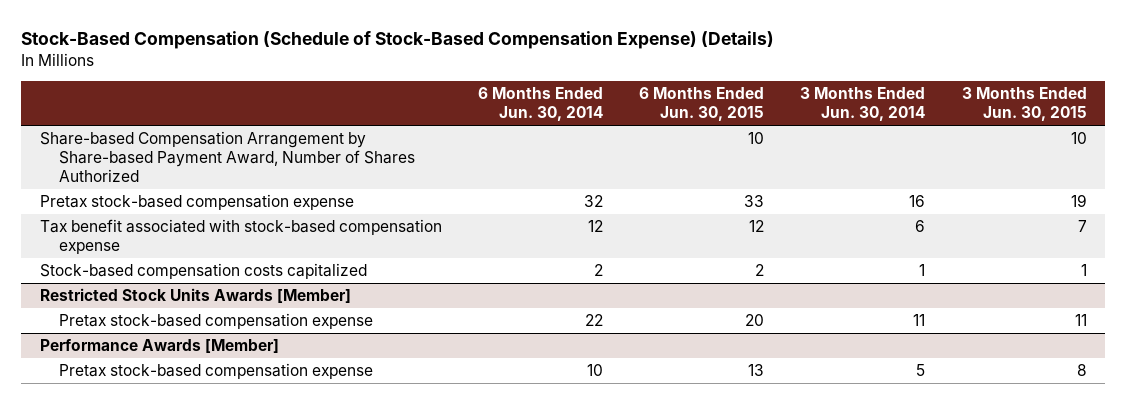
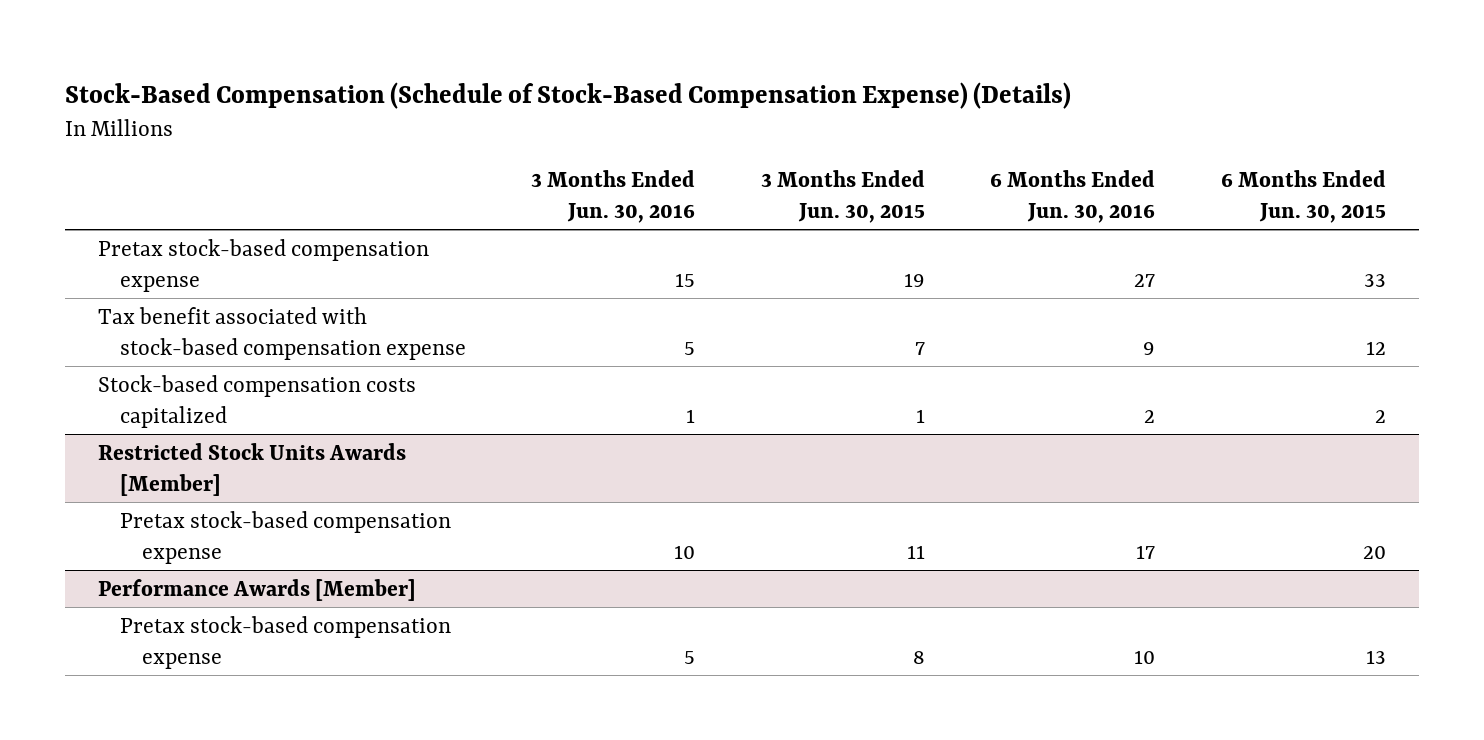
[477,87,603,122] 6 Months Ended Jun. 30, 2014 -> none
[800,87,926,122] 3 Months Ended Jun. 30, 2014 -> none
none -> [531,169,696,223] 3 Months Ended Jun. 30, 2016
none -> [990,169,1156,223] 6 Months Ended Jun. 30, 2016
[39,130,415,183] Share-based Compensation Arrangement by Share-based Payment Award, Number of Shares Authorized -> none

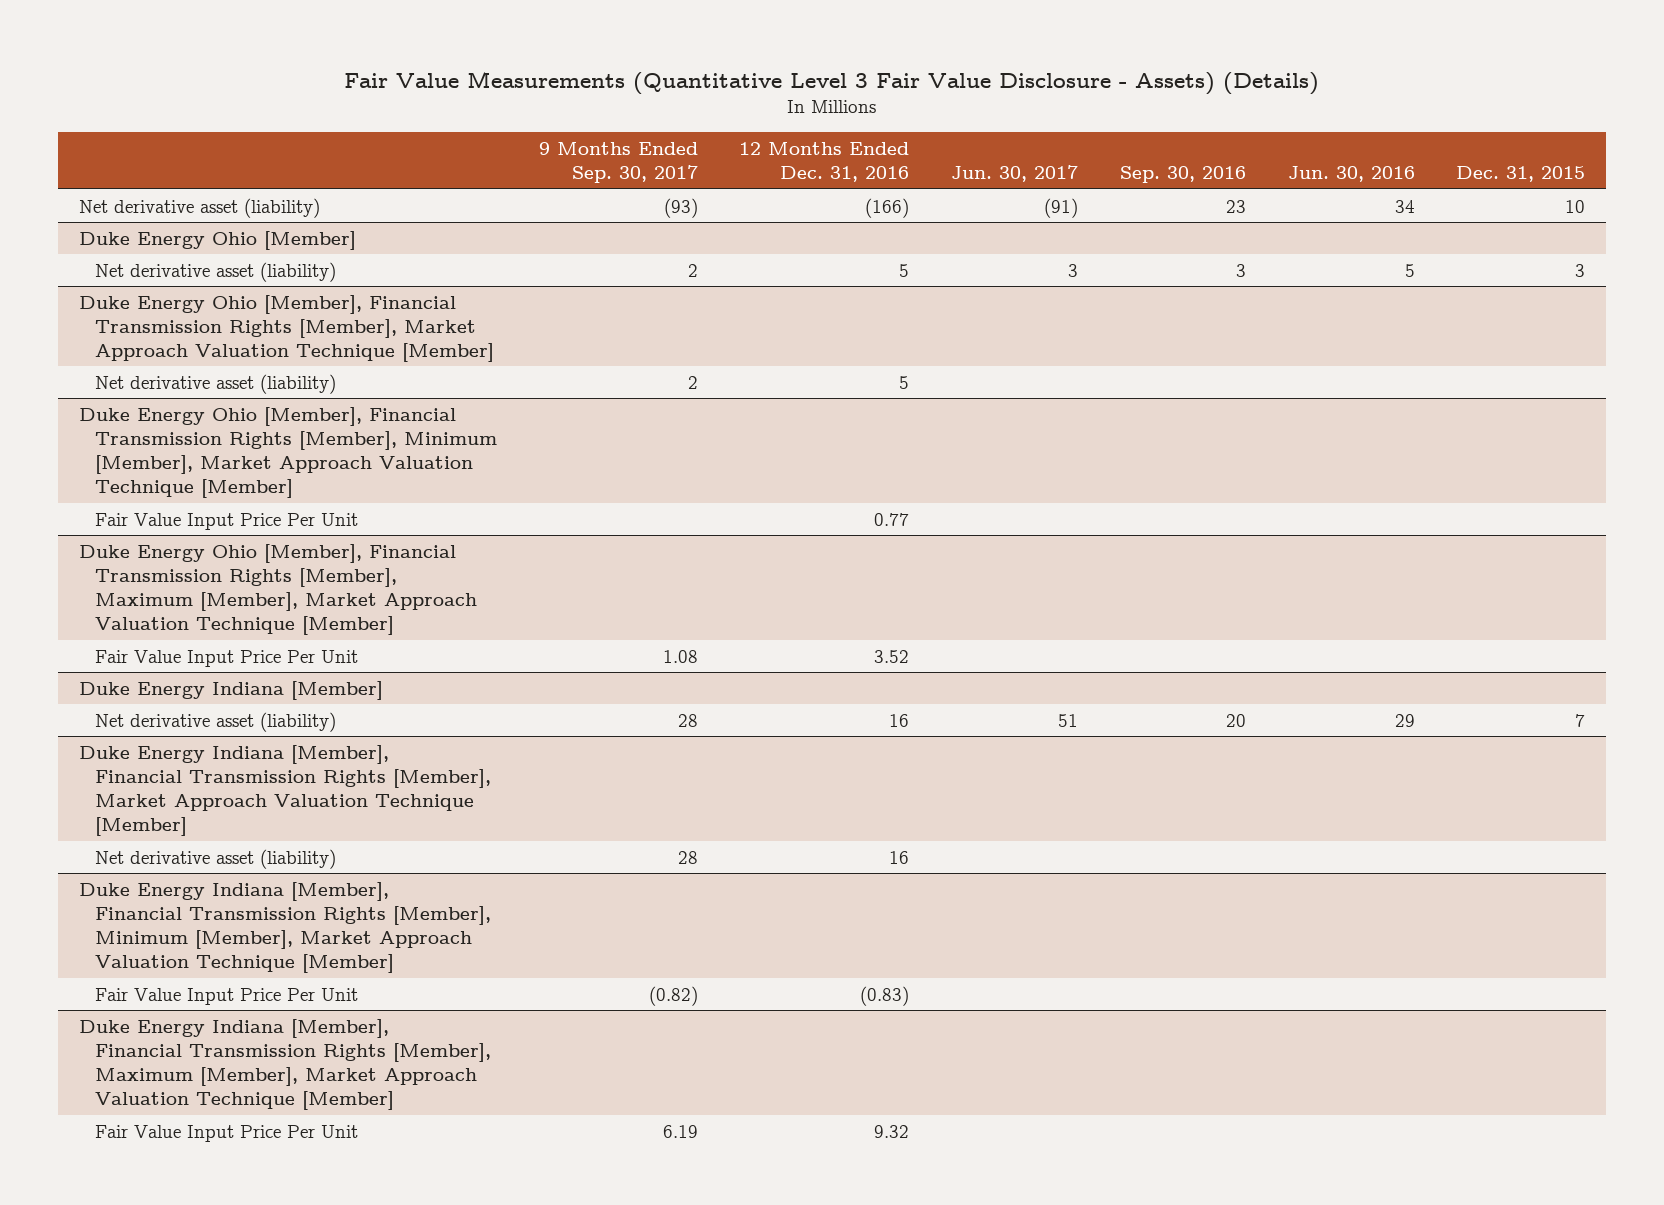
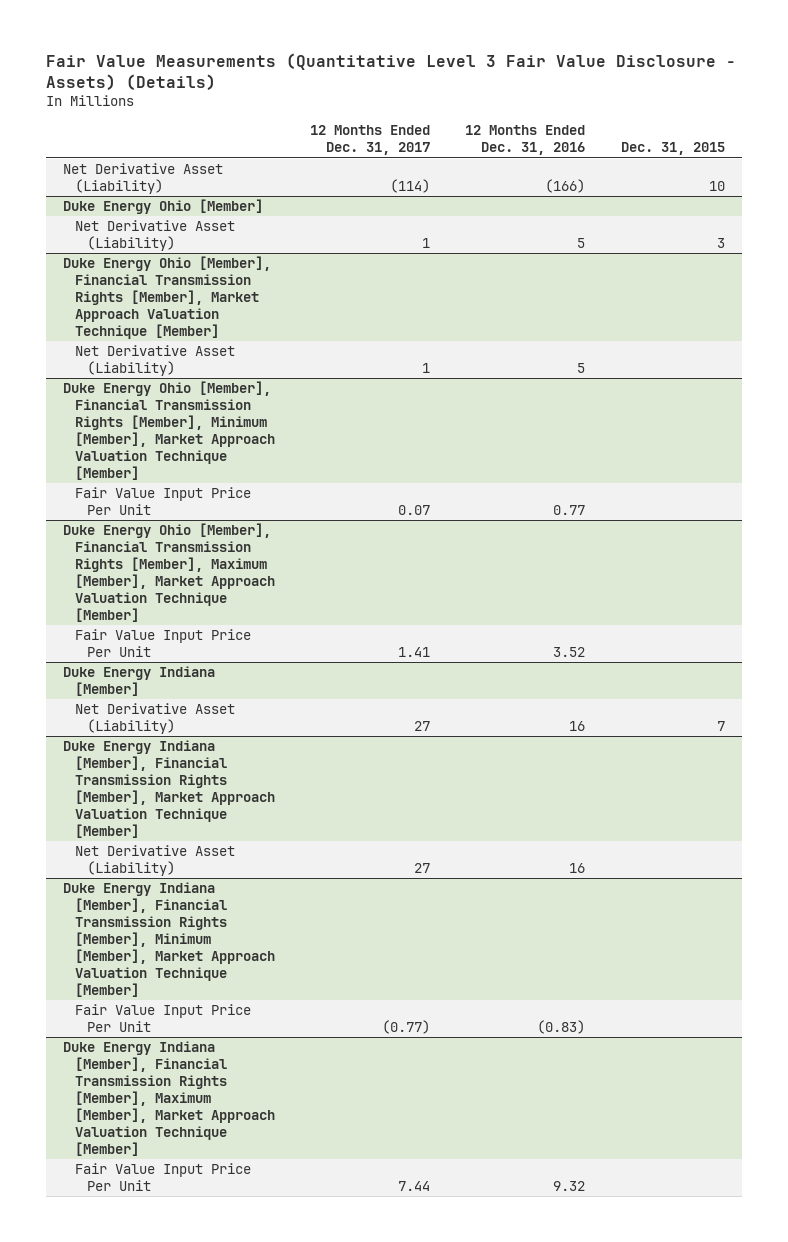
[538,141,698,184] 9 Months Ended Sep. 30, 2017 -> none
[951,165,1079,183] Jun. 30, 2017 -> none
[1119,166,1246,184] Sep. 30, 2016 -> none
[1287,166,1415,183] Jun. 30, 2016 -> none
none -> [310,125,431,156] 12 Months Ended Dec. 31, 2017
[78,197,320,218] Net derivative asset (liability) -> [63,163,224,195] Net Derivative Asset (Liability)
[95,261,337,282] Net derivative asset (liability) -> [75,220,236,252] Net Derivative Asset (Liability)
[95,373,337,394] Net derivative asset (liability) -> [75,345,236,377] Net Derivative Asset (Liability)
[95,711,337,732] Net derivative asset (liability) -> [75,703,236,735] Net Derivative Asset (Liability)
[95,848,337,869] Net derivative asset (liability) -> [75,845,236,877] Net Derivative Asset (Liability)

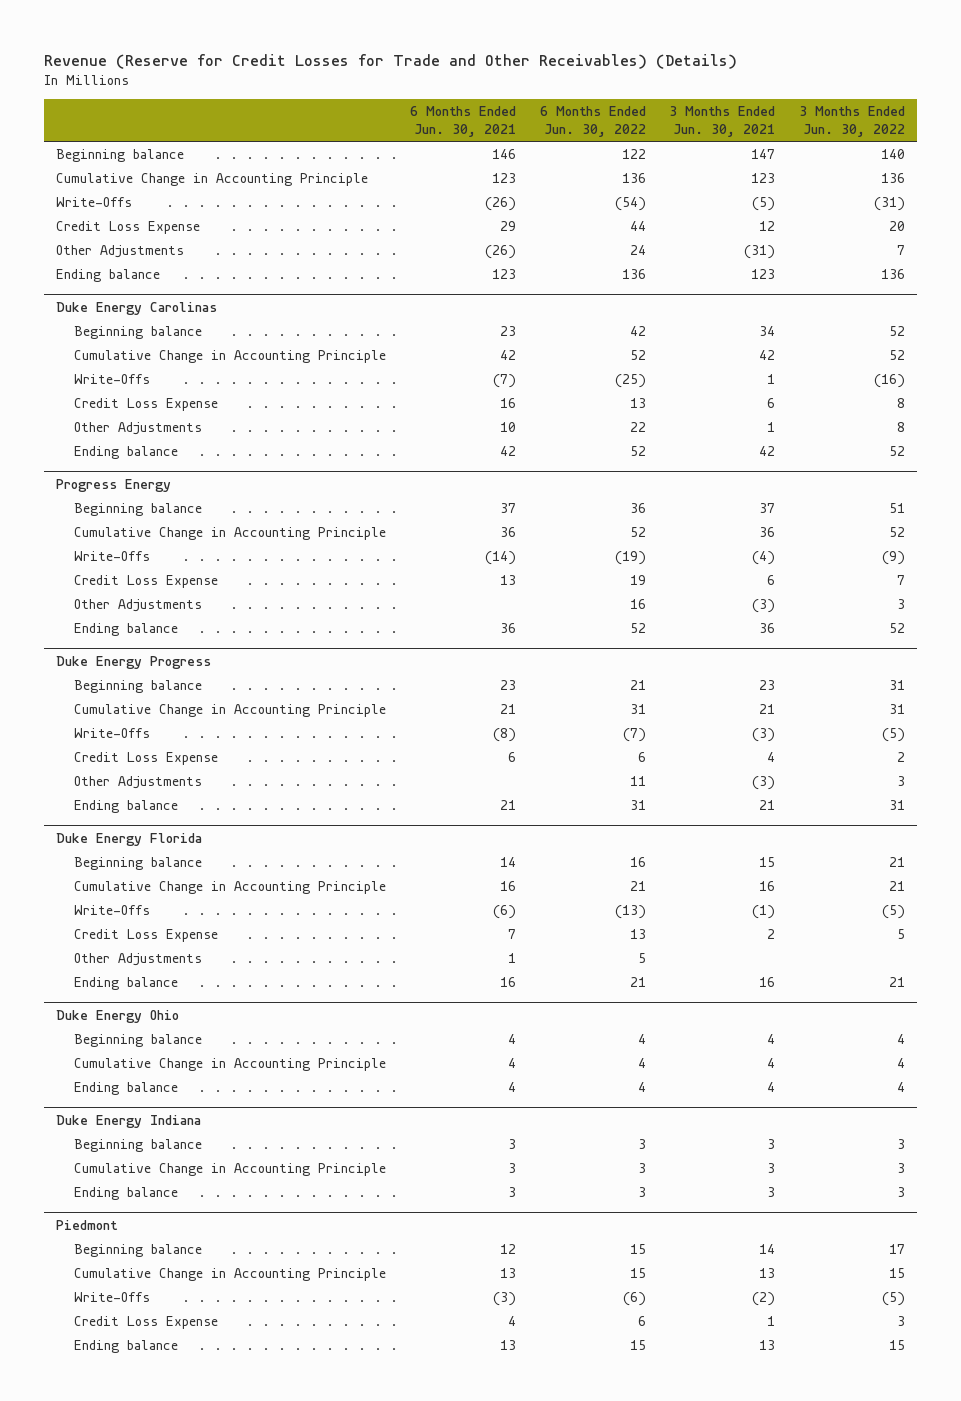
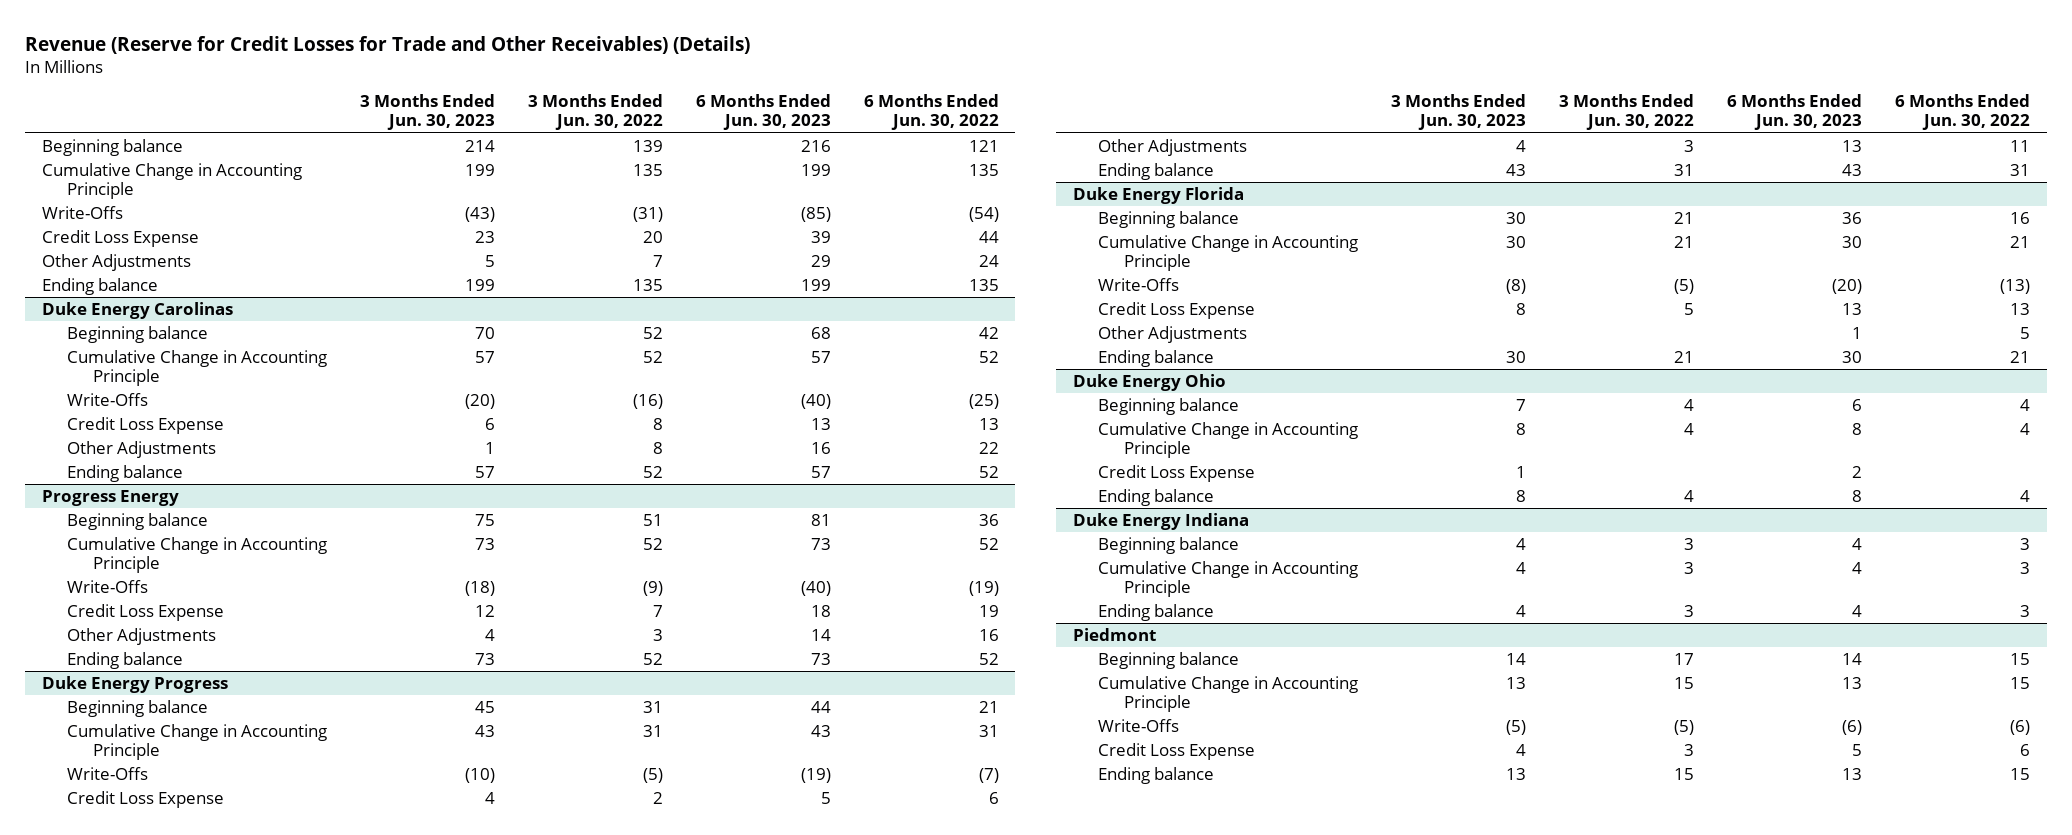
[410,106,517,137] 6 Months Ended Jun. 30, 2021 -> none
[669,106,776,137] 3 Months Ended Jun. 30, 2021 -> none
none -> [360,94,496,131] 3 Months Ended Jun. 30, 2023
none -> [695,94,831,131] 6 Months Ended Jun. 30, 2023
[621,148,646,159] 122 -> [968,140,999,153] 121
[880,148,905,159] 140 -> [633,140,664,153] 139
[621,172,646,183] 136 -> [968,164,999,177] 135
[880,172,905,183] 136 -> [633,164,664,177] 135
[621,268,646,279] 136 -> [968,279,999,292] 135
[880,268,905,279] 136 -> [633,279,664,292] 135
none -> [1098,465,1256,483] Credit Loss Expense

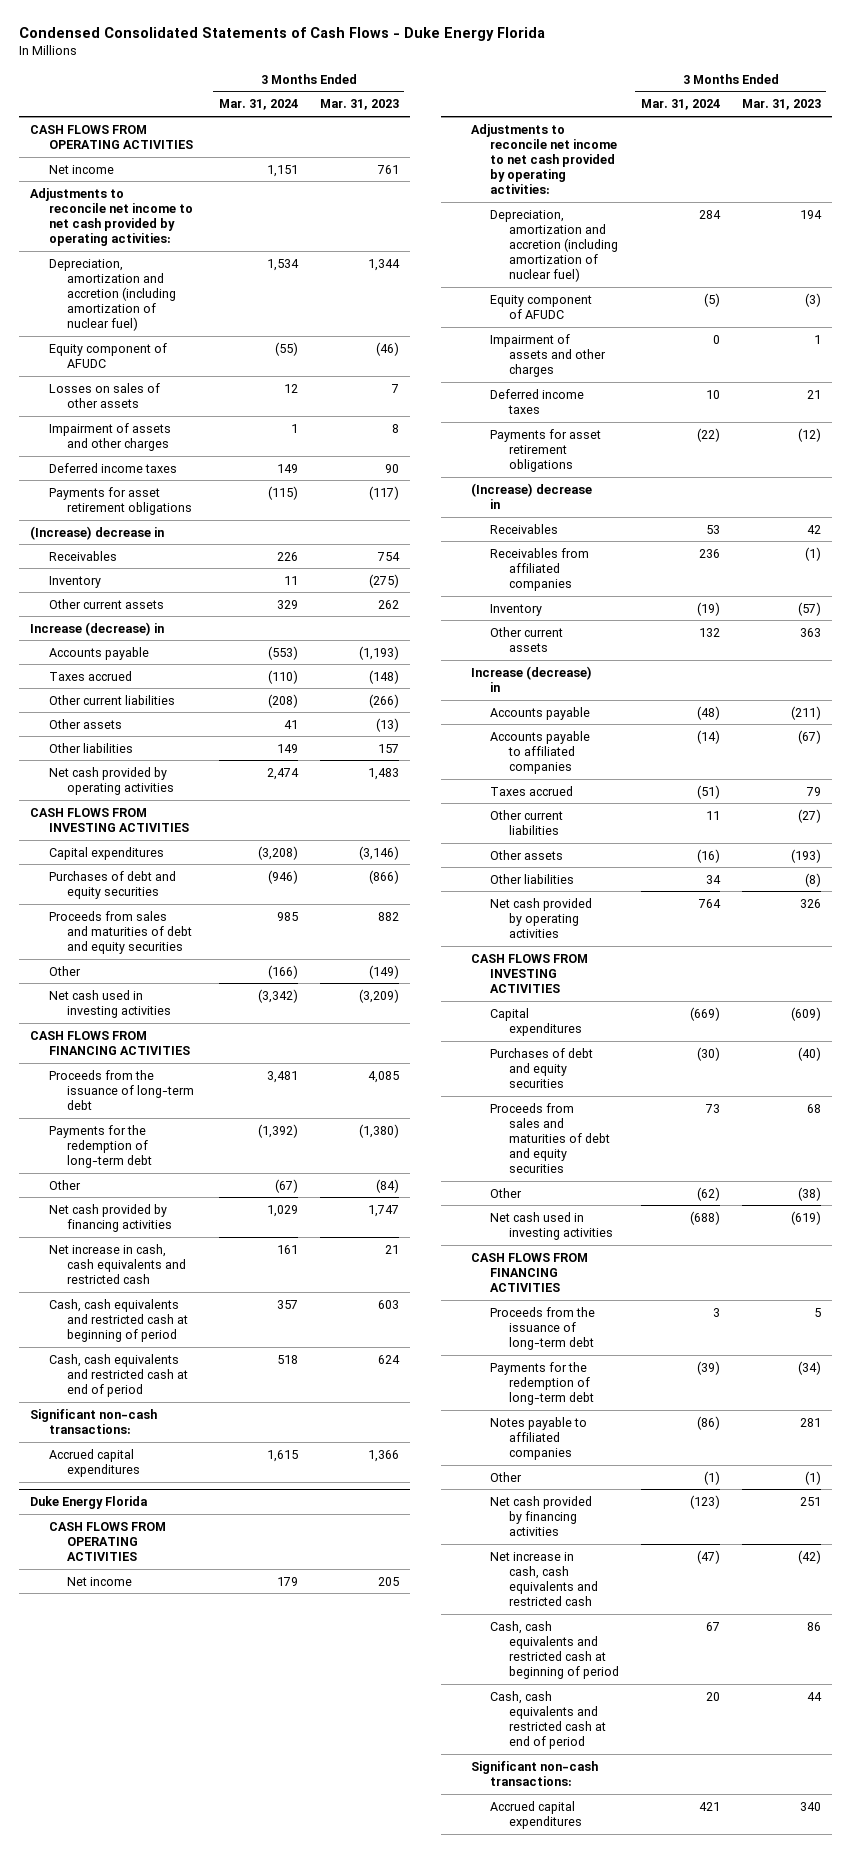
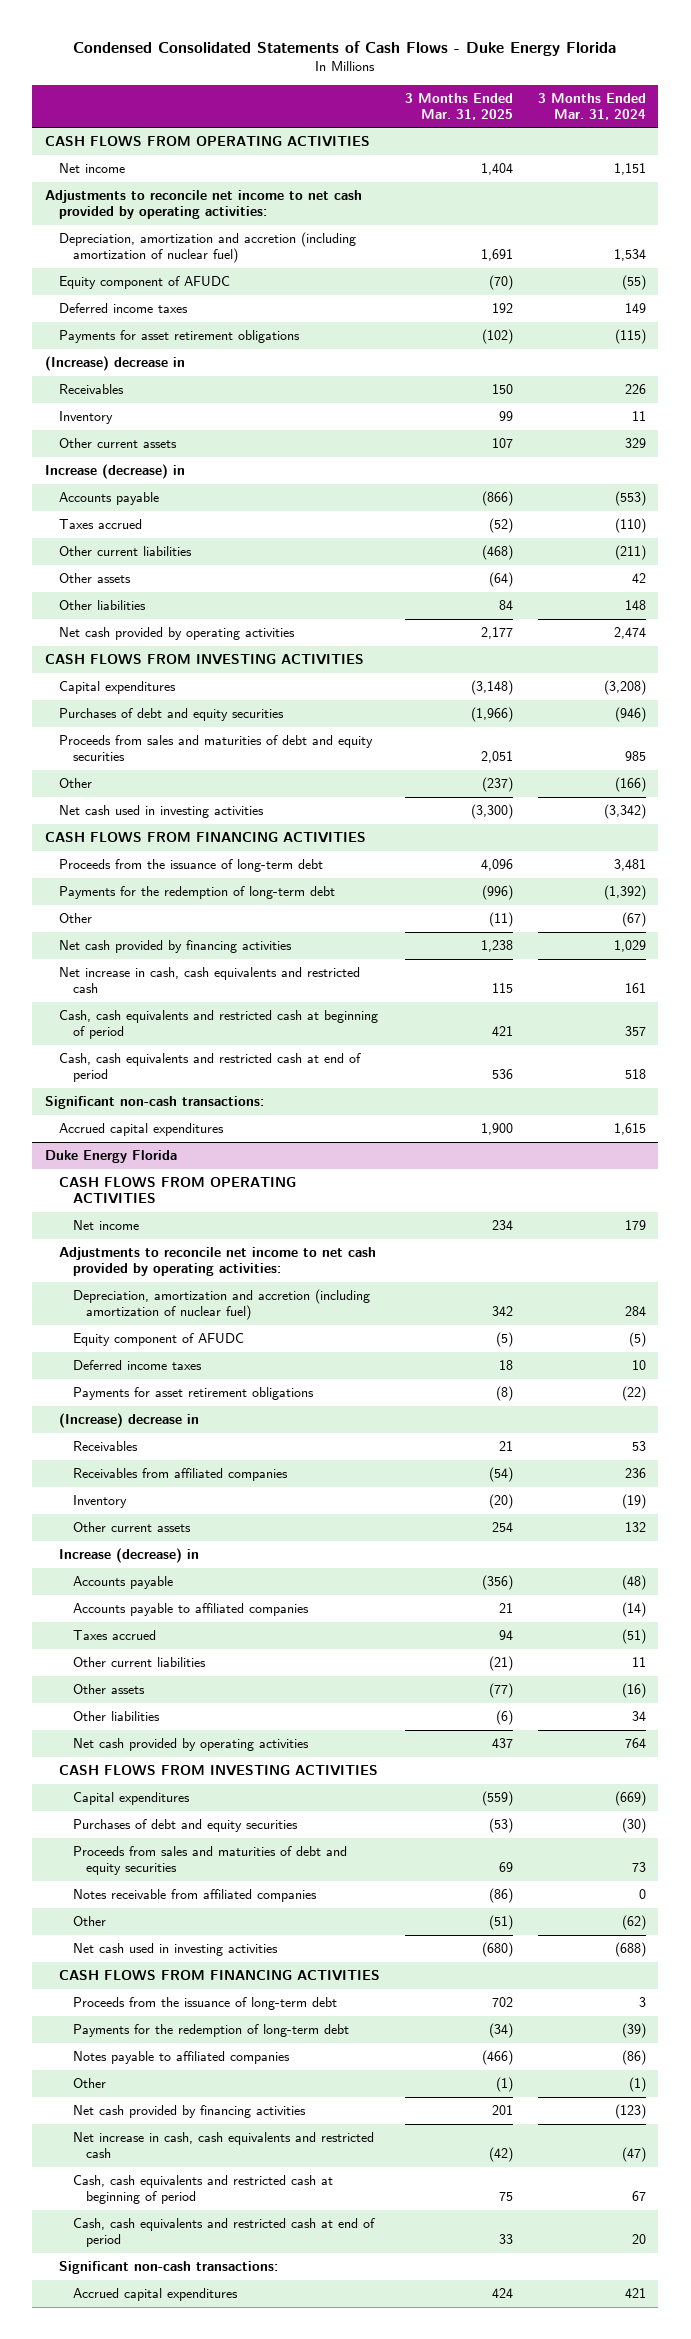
[319,99,399,111] Mar. 31, 2023 -> none
none -> [404,92,513,120] 3 Months Ended Mar. 31, 2025
[48,382,160,408] Losses on sales of other assets -> none
[48,422,171,451] Impairment of assets and other charges -> none
[267,693,298,708] (208) -> [614,545,646,561] (211)
[283,719,298,729] 41 -> [631,573,646,584] 42
[276,743,298,753] 149 -> [624,600,646,611] 148
[489,333,606,377] Impairment of assets and other charges -> none
none -> [72,1889,317,1903] Notes receivable from affiliated companies

